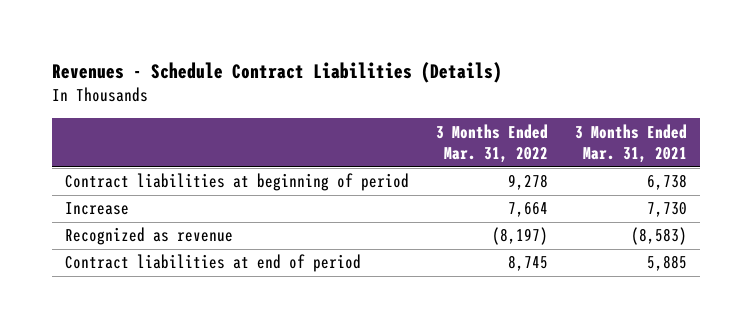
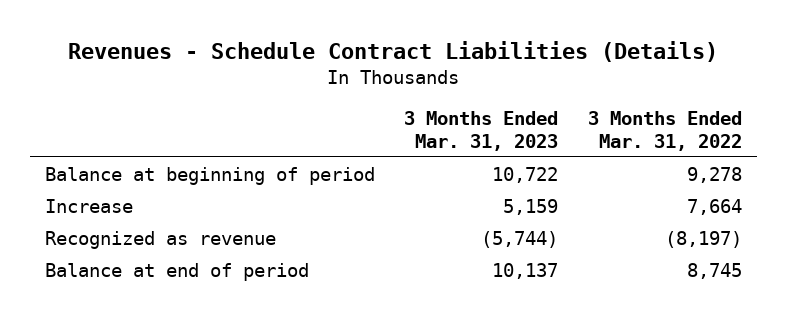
[574,123,687,164] 3 Months Ended Mar. 31, 2021 -> none
none -> [404,111,559,151] 3 Months Ended Mar. 31, 2023
[65,173,410,192] Contract liabilities at beginning of period -> [44,166,375,185] Balance at beginning of period
[65,254,362,273] Contract liabilities at end of period -> [44,262,309,281] Balance at end of period

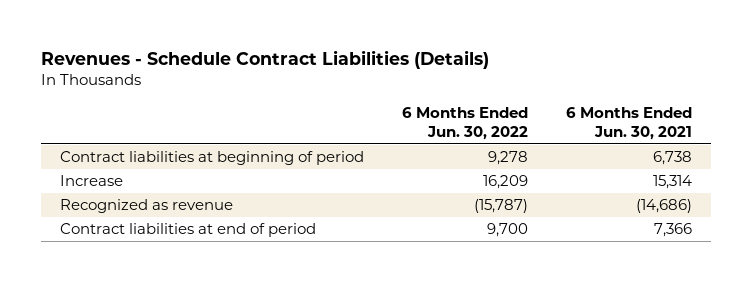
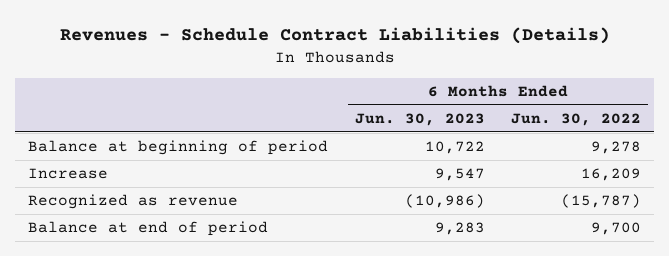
[565,106,692,141] 6 Months Ended Jun. 30, 2021 -> none
none -> [354,112,485,126] Jun. 30, 2023
[60,151,365,166] Contract liabilities at beginning of period -> [28,140,329,156] Balance at beginning of period
[60,223,317,238] Contract liabilities at end of period -> [28,221,269,237] Balance at end of period

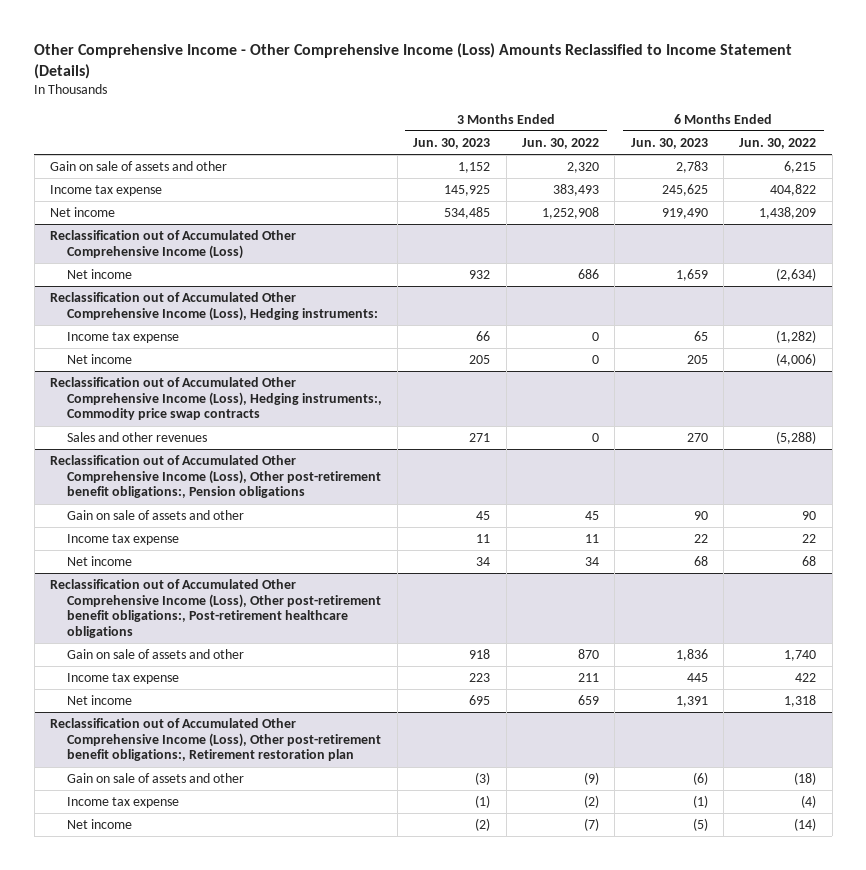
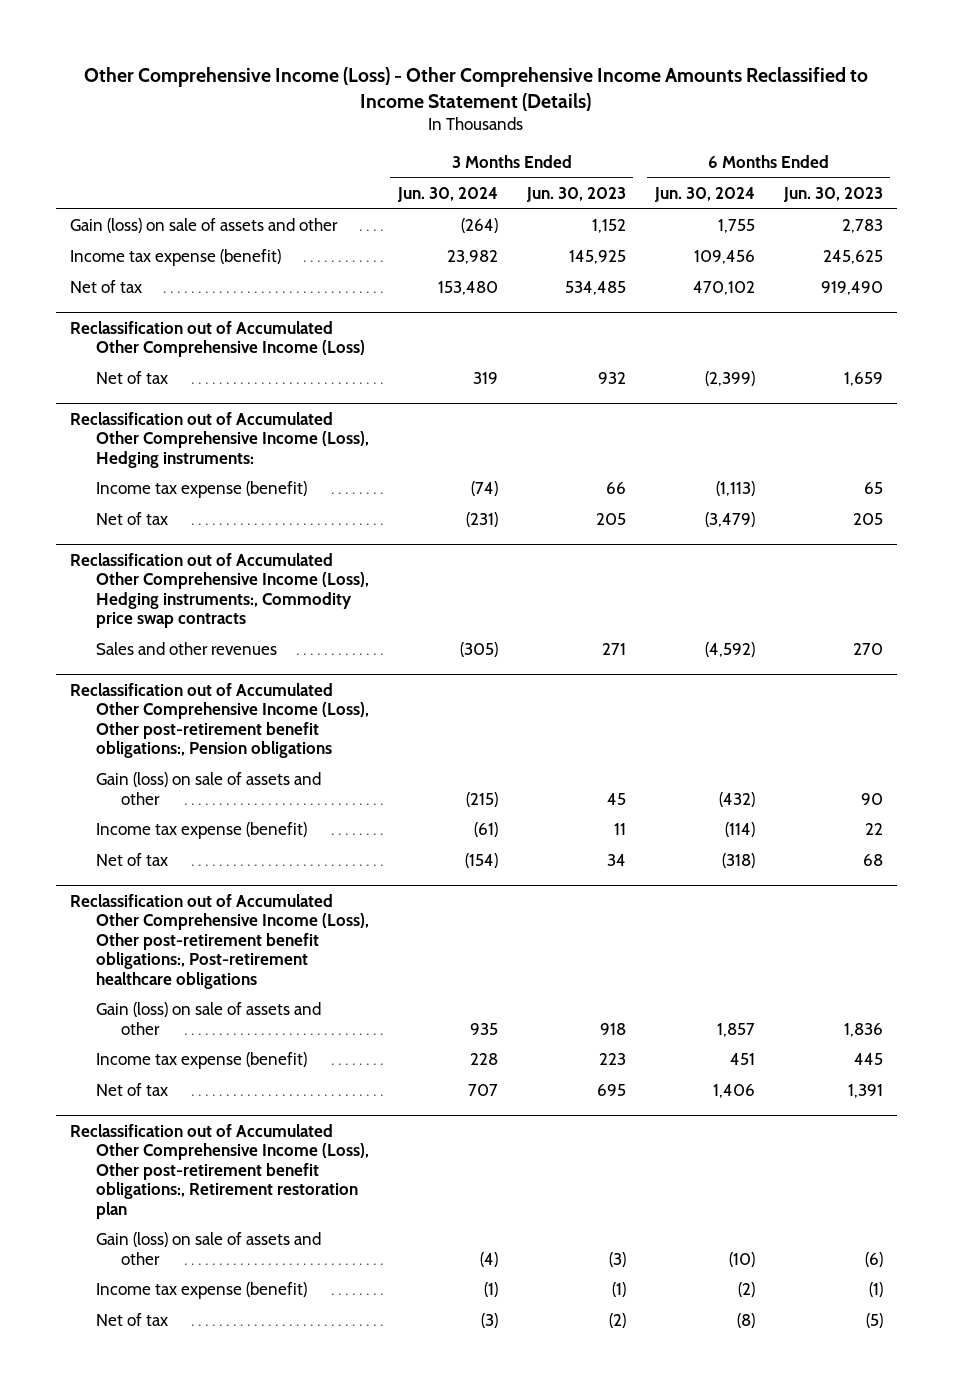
[34,43,793,79] Other Comprehensive Income - Other Comprehensive Income (Loss) Amounts Reclassified to Income Statement (Details) -> [84,66,869,111] Other Comprehensive Income (Loss) - Other Comprehensive Income Amounts Reclassified to Income Statement (Details)
[521,137,599,149] Jun. 30, 2022 -> none
[739,137,817,149] Jun. 30, 2022 -> none
none -> [396,187,498,203] Jun. 30, 2024
none -> [653,187,755,203] Jun. 30, 2024
[49,161,227,172] Gain on sale of assets and other -> [70,218,339,234] Gain (loss) on sale of assets and other
[49,185,162,197] Income tax expense -> [70,249,282,267] Income tax expense (benefit)
[49,207,115,218] Net income -> [70,280,143,294] Net of tax
[66,269,132,280] Net income -> [95,371,168,385] Net of tax
[66,332,179,344] Income tax expense -> [95,481,307,499] Income tax expense (benefit)
[66,354,132,365] Net income -> [95,512,168,526] Net of tax
[66,510,244,521] Gain on sale of assets and other -> [95,772,321,805] Gain (loss) on sale of assets and other
[66,534,179,546] Income tax expense -> [95,822,307,840] Income tax expense (benefit)
[66,556,132,567] Net income -> [95,853,168,867] Net of tax
[66,649,244,660] Gain on sale of assets and other -> [95,1002,321,1035] Gain (loss) on sale of assets and other
[66,673,179,685] Income tax expense -> [95,1052,307,1070] Income tax expense (benefit)
[66,695,132,706] Net income -> [95,1083,168,1097] Net of tax
[66,773,244,784] Gain on sale of assets and other -> [95,1232,321,1265] Gain (loss) on sale of assets and other
[66,797,179,809] Income tax expense -> [95,1282,307,1300] Income tax expense (benefit)
[66,819,132,830] Net income -> [95,1313,168,1327] Net of tax

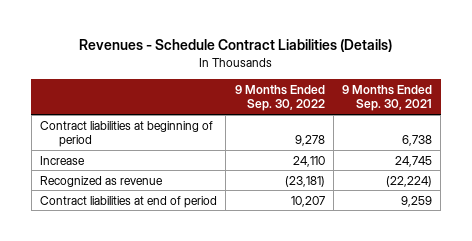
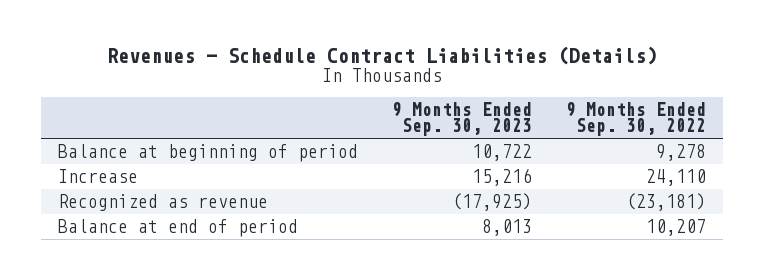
[342,84,433,112] 9 Months Ended Sep. 30, 2021 -> none
none -> [391,101,532,137] 9 Months Ended Sep. 30, 2023
[40,120,214,148] Contract liabilities at beginning of period -> [57,144,358,163] Balance at beginning of period
[40,195,218,208] Contract liabilities at end of period -> [57,219,298,238] Balance at end of period

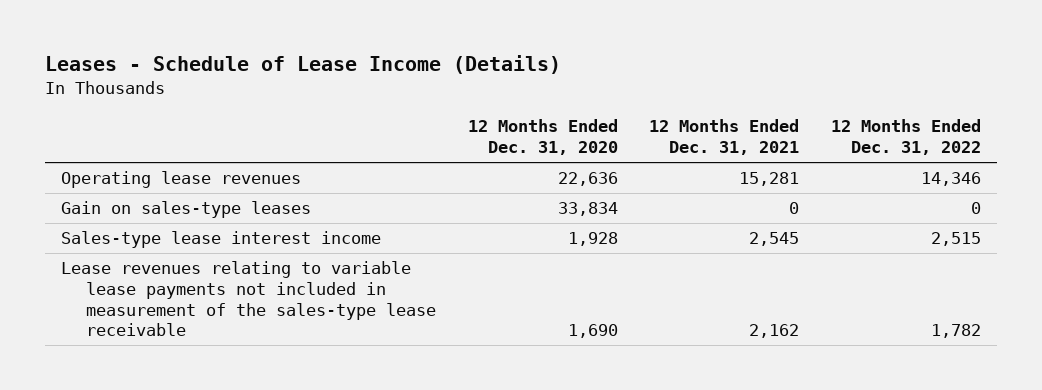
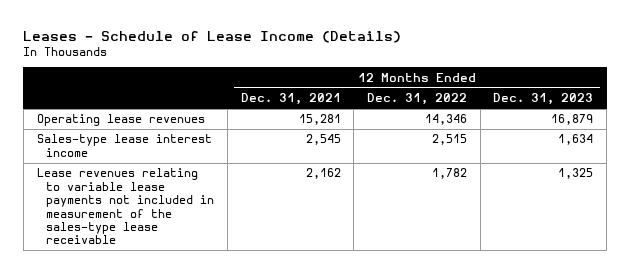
[467,119,618,155] 12 Months Ended Dec. 31, 2020 -> none
none -> [493,93,594,106] Dec. 31, 2023
[60,201,311,219] Gain on sales-type leases -> none

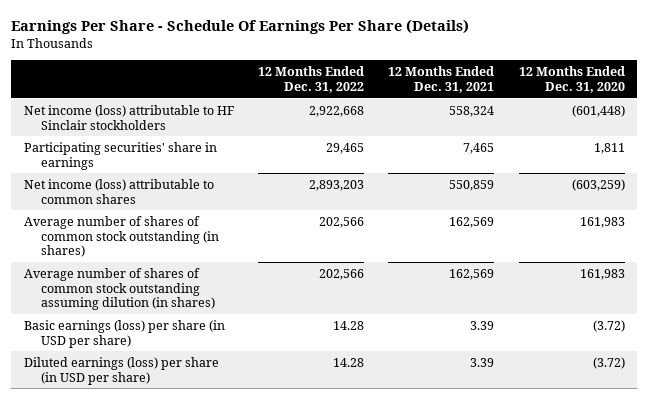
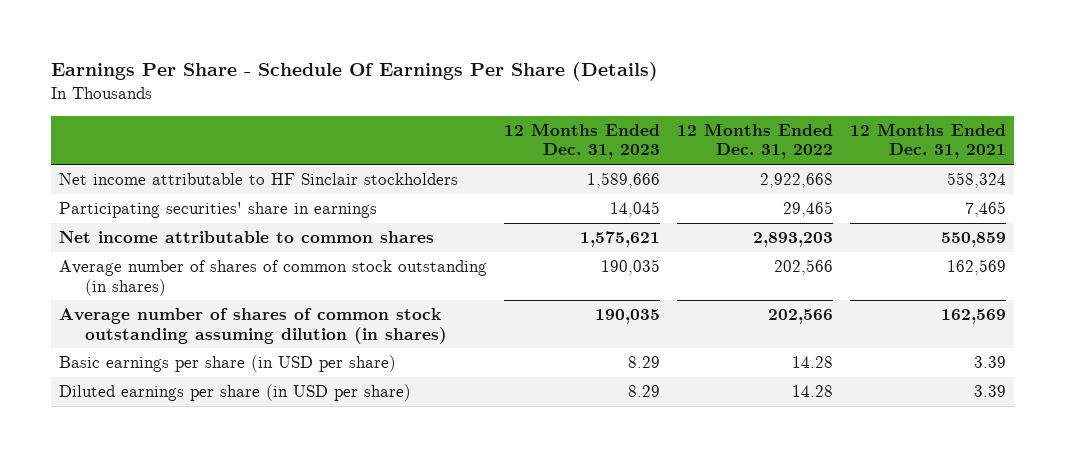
[518,66,625,93] 12 Months Ended Dec. 31, 2020 -> none
none -> [503,122,660,160] 12 Months Ended Dec. 31, 2023
[23,104,234,130] Net income (loss) attributable to HF Sinclair stockholders -> [58,173,458,186] Net income attributable to HF Sinclair stockholders
[23,178,214,204] Net income (loss) attributable to common shares -> [58,231,434,244] Net income attributable to common shares
[23,319,225,348] Basic earnings (loss) per share (in USD per share) -> [58,355,396,373] Basic earnings per share (in USD per share)
[23,356,219,385] Diluted earnings (loss) per share (in USD per share) -> [58,384,411,402] Diluted earnings per share (in USD per share)

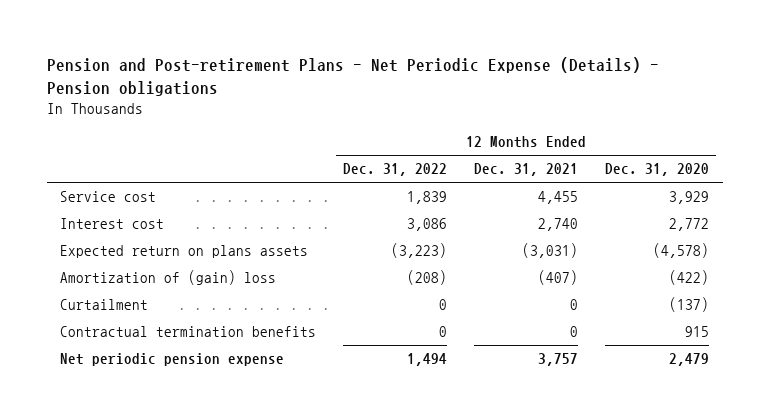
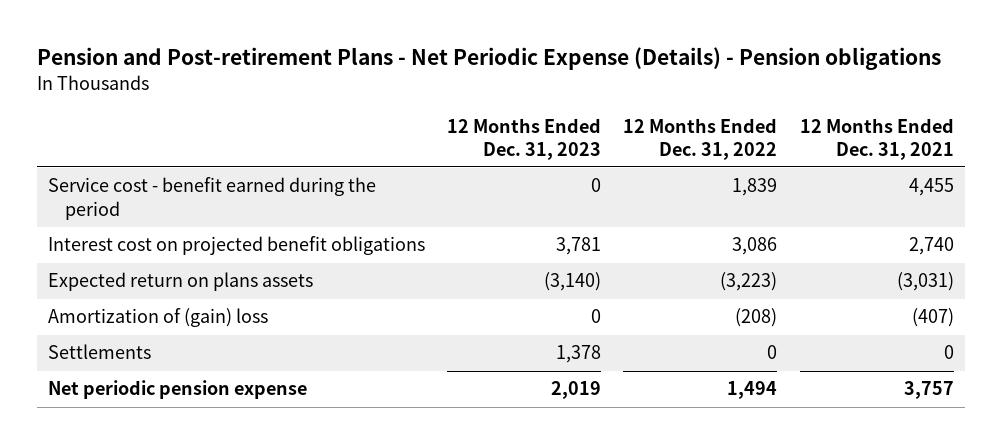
[605,163,710,177] Dec. 31, 2020 -> none
none -> [447,117,602,160] 12 Months Ended Dec. 31, 2023
[60,191,157,203] Service cost -> [48,177,377,220] Service cost - benefit earned during the period
[60,218,165,230] Interest cost -> [48,236,426,256] Interest cost on projected benefit obligations
[60,299,149,311] Curtailment -> none
[60,326,317,338] Contractual termination benefits -> none
none -> [48,344,152,360] Settlements

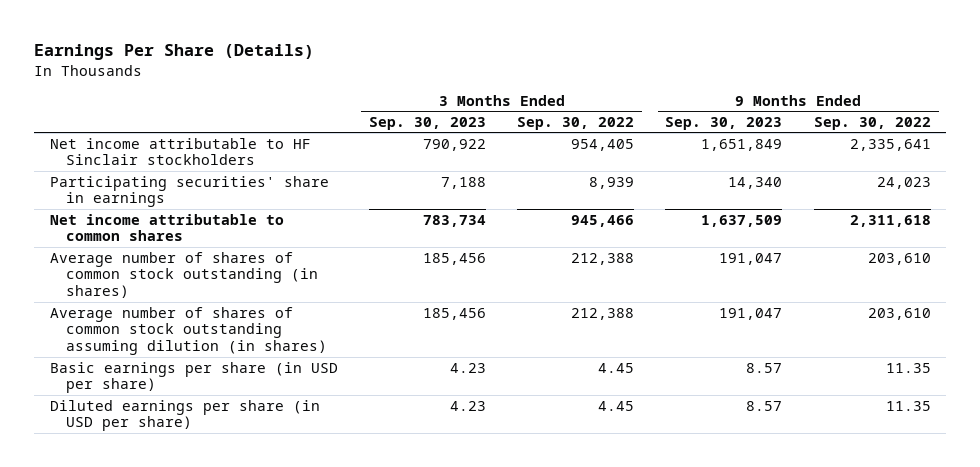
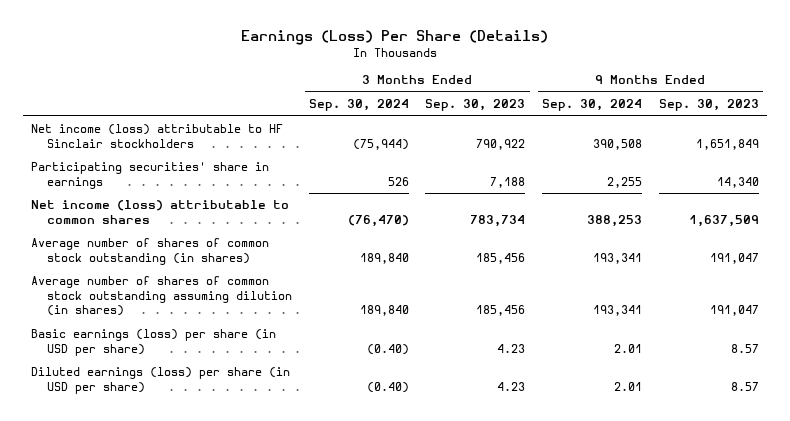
[33,44,314,61] Earnings Per Share (Details) -> [240,29,548,45] Earnings (Loss) Per Share (Details)
[517,117,635,131] Sep. 30, 2022 -> none
[813,117,931,131] Sep. 30, 2022 -> none
none -> [308,99,409,112] Sep. 30, 2024
none -> [542,99,643,112] Sep. 30, 2024
[49,137,311,166] Net income attributable to HF Sinclair stockholders -> [31,124,284,148] Net income (loss) attributable to HF Sinclair stockholders
[49,213,284,242] Net income attributable to common shares -> [31,200,290,224] Net income (loss) attributable to common shares
[49,361,338,394] Basic earnings per share (in USD per share) -> [31,329,277,356] Basic earnings (loss) per share (in USD per share)
[49,399,320,432] Diluted earnings per share (in USD per share) -> [31,367,291,394] Diluted earnings (loss) per share (in USD per share)

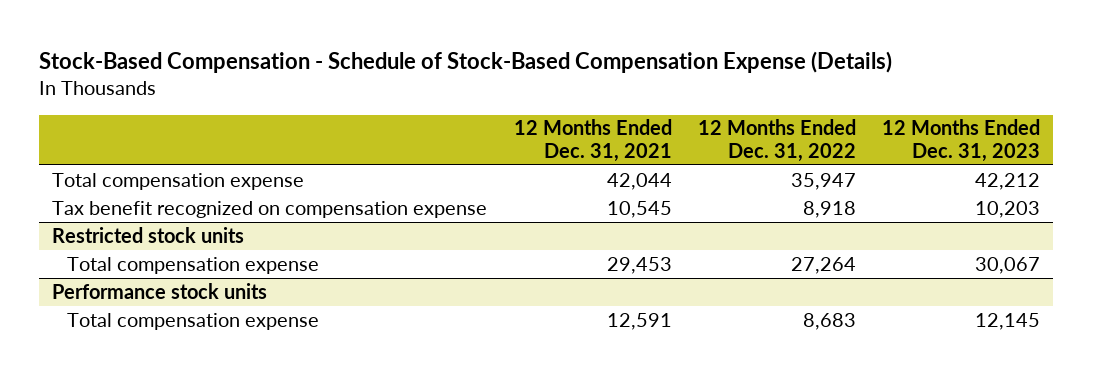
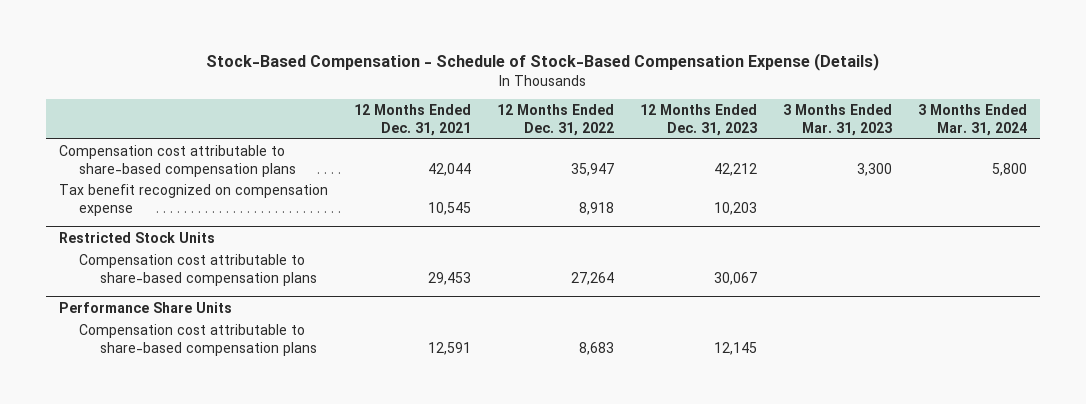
none -> [783,104,893,136] 3 Months Ended Mar. 31, 2023
none -> [918,104,1028,136] 3 Months Ended Mar. 31, 2024
[52,172,305,190] Total compensation expense -> [58,144,297,177] Compensation cost attributable to share-based compensation plans
[52,226,245,243] Restricted stock units -> [58,231,215,243] Restricted Stock Units
[66,256,319,274] Total compensation expense -> [79,253,317,286] Compensation cost attributable to share-based compensation plans
[52,282,268,299] Performance stock units -> [58,301,232,313] Performance Share Units
[66,312,319,330] Total compensation expense -> [79,323,317,356] Compensation cost attributable to share-based compensation plans

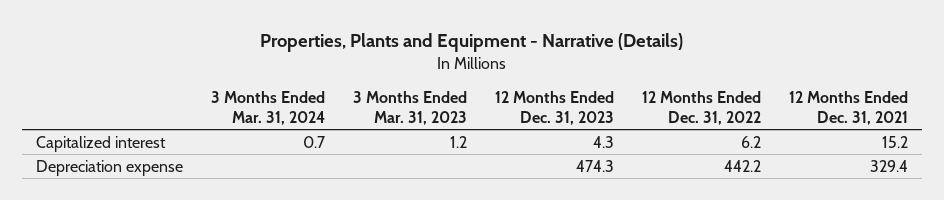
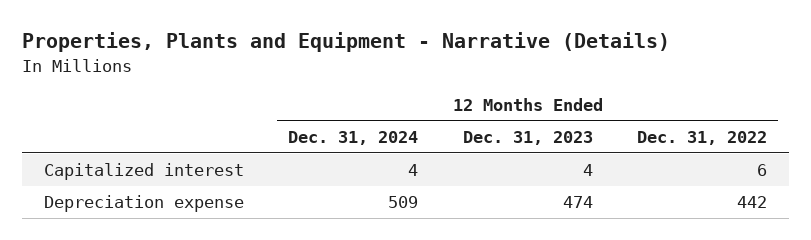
[210,90,325,125] 3 Months Ended Mar. 31, 2024 -> none
[353,90,468,125] 3 Months Ended Mar. 31, 2023 -> none
[789,90,909,125] 12 Months Ended Dec. 31, 2021 -> none
none -> [288,131,419,146] Dec. 31, 2024
[593,135,615,148] 4.3 -> [582,164,593,177] 4
[741,135,762,148] 6.2 -> [757,164,768,177] 6
[576,159,615,172] 474.3 -> [562,196,593,209] 474
[724,159,762,172] 442.2 -> [737,196,768,209] 442

